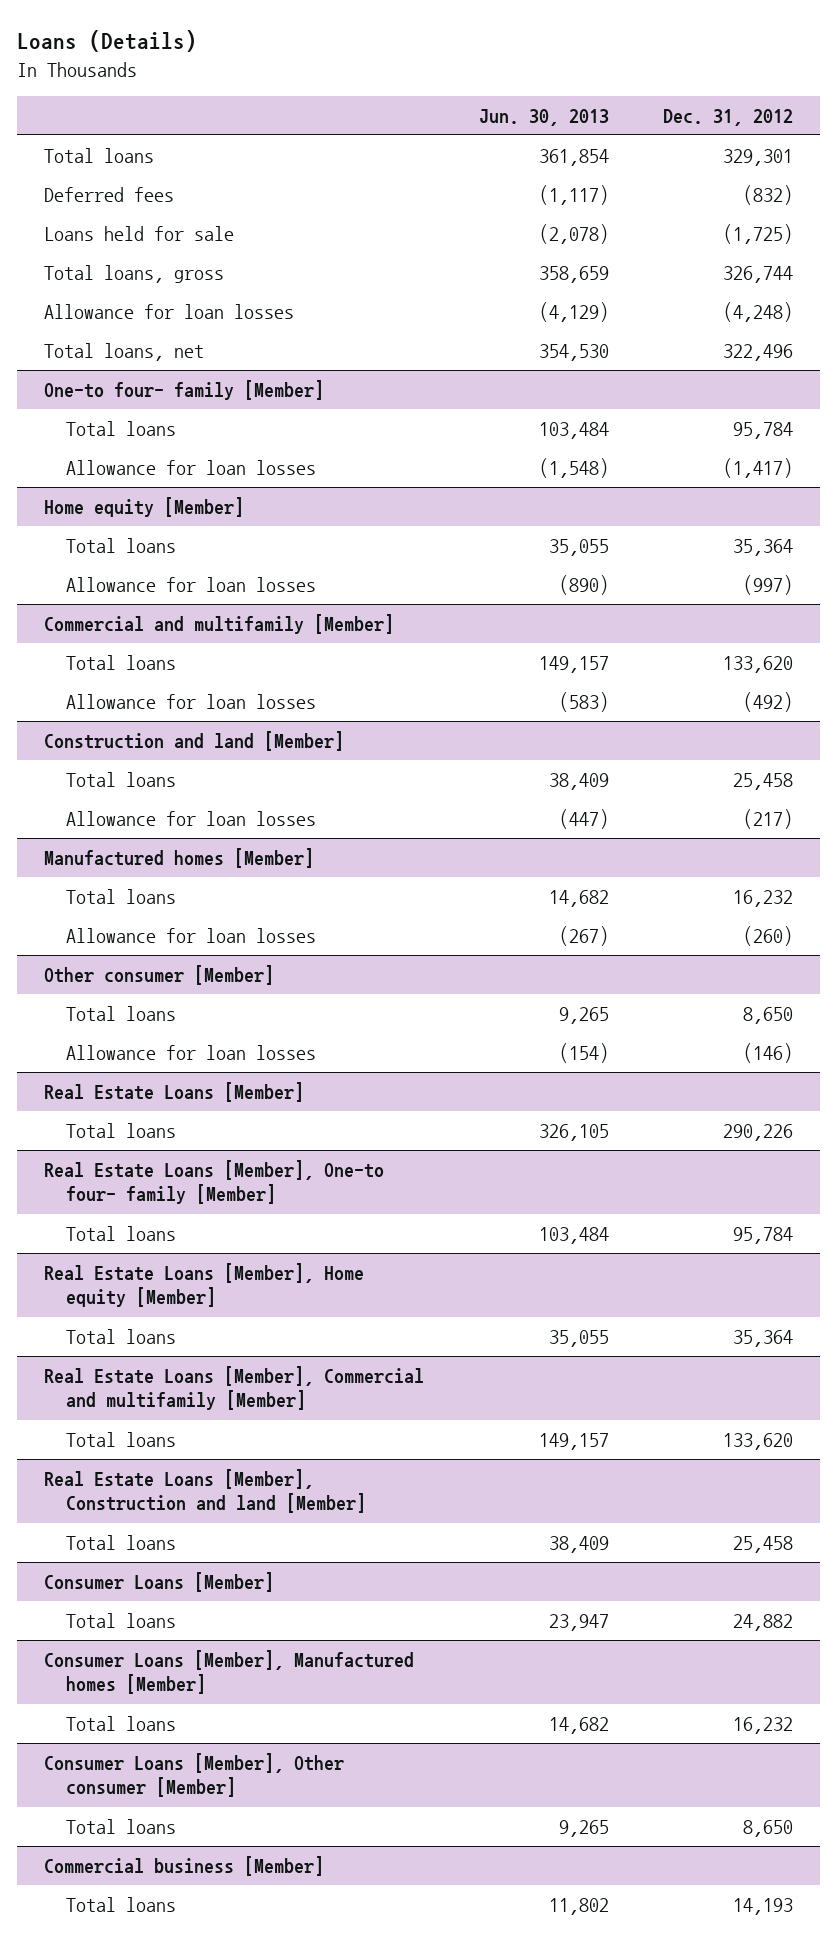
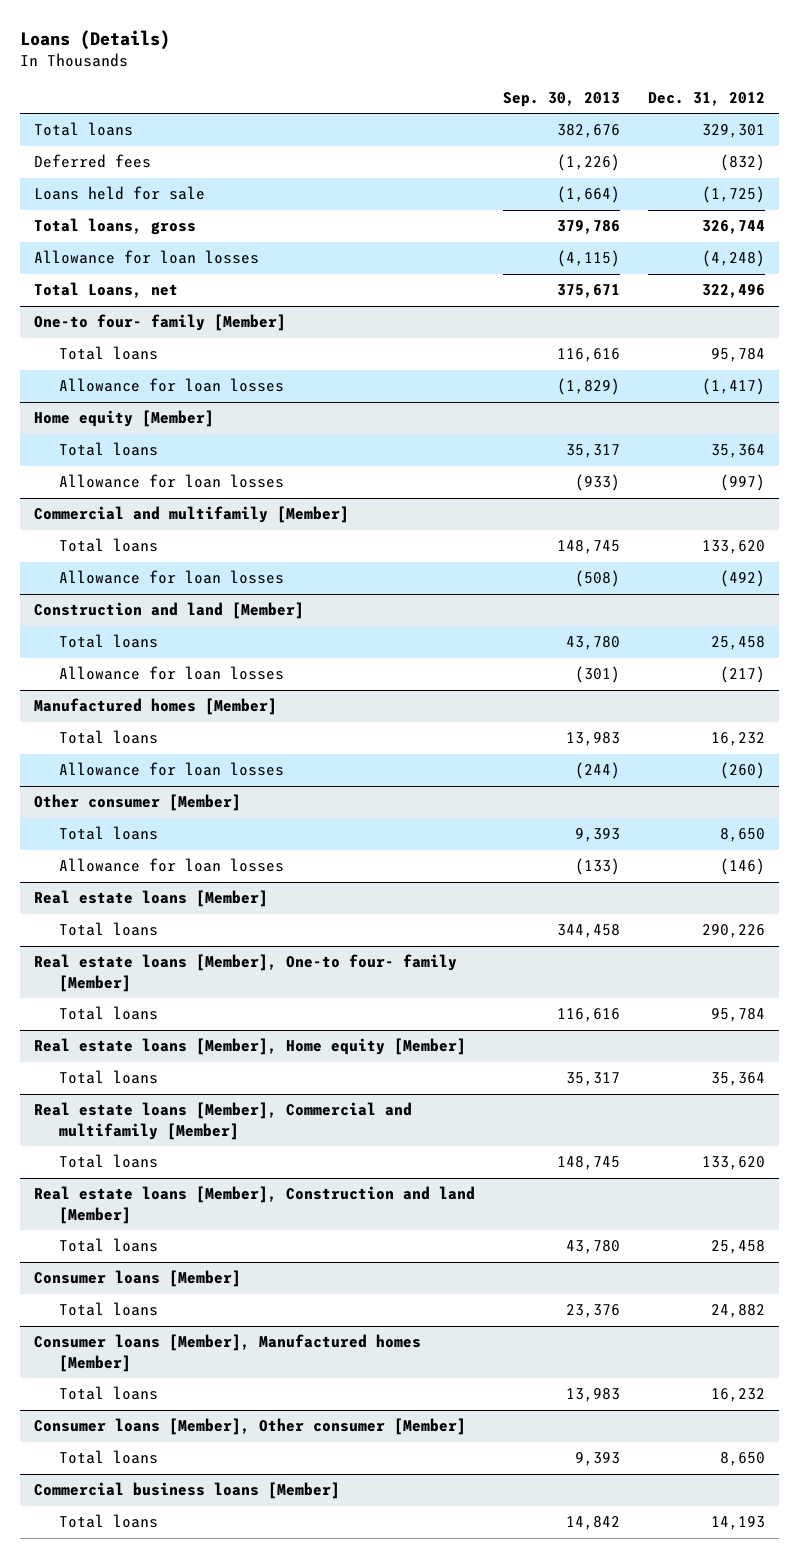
[478,108,609,126] Jun. 30, 2013 -> none
none -> [503,91,621,107] Sep. 30, 2013
[44,343,205,362] Total loans, net -> [34,282,179,299] Total Loans, net
[44,1082,305,1103] Real Estate Loans [Member] -> [34,890,269,908] Real estate loans [Member]
[44,1160,385,1205] Real Estate Loans [Member], One-to four- family [Member] -> [34,954,458,992] Real estate loans [Member], One-to four- family [Member]
[44,1263,365,1308] Real Estate Loans [Member], Home equity [Member] -> [34,1038,467,1056] Real estate loans [Member], Home equity [Member]
[44,1366,425,1411] Real Estate Loans [Member], Commercial and multifamily [Member] -> [34,1102,413,1140] Real estate loans [Member], Commercial and multifamily [Member]
[44,1469,366,1514] Real Estate Loans [Member], Construction and land [Member] -> [34,1186,476,1224] Real estate loans [Member], Construction and land [Member]
[44,1572,275,1593] Consumer Loans [Member] -> [34,1270,242,1288] Consumer loans [Member]
[44,1650,415,1695] Consumer Loans [Member], Manufactured homes [Member] -> [34,1334,422,1372] Consumer loans [Member], Manufactured homes [Member]
[44,1753,345,1798] Consumer Loans [Member], Other consumer [Member] -> [34,1418,467,1436] Consumer loans [Member], Other consumer [Member]
[44,1856,325,1877] Commercial business [Member] -> [34,1482,341,1500] Commercial business loans [Member]

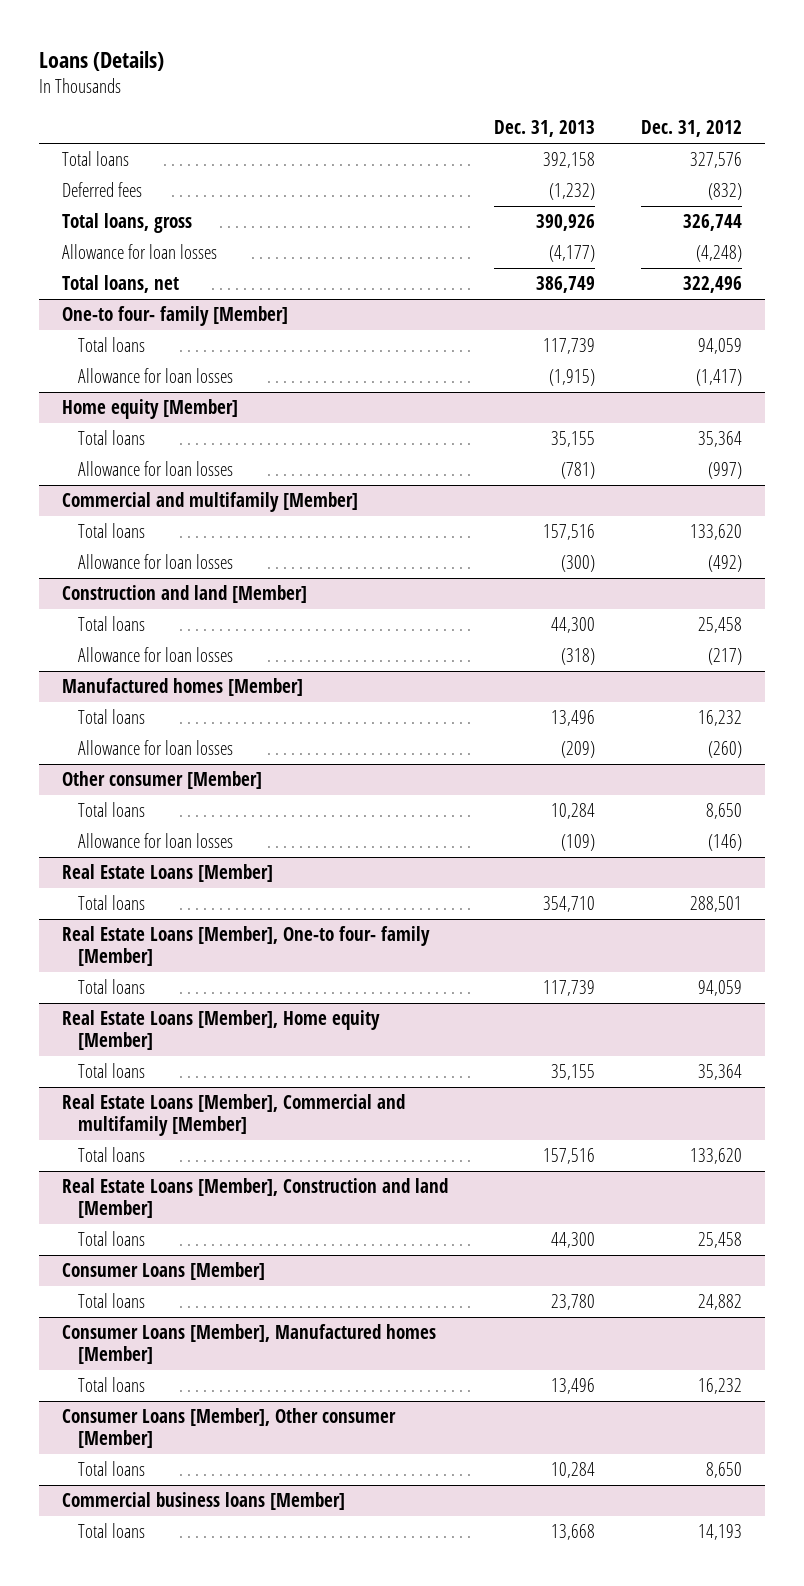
[503,91,621,107] Sep. 30, 2013 -> none
none -> [493,120,595,138] Dec. 31, 2013
[702,124,766,139] 329,301 -> [690,152,743,169] 327,576
[34,186,206,201] Loans held for sale -> none
[34,282,179,299] Total Loans, net -> [61,275,179,294] Total loans, net
[711,348,766,363] 95,784 -> [698,338,743,355] 94,059
[34,890,269,908] Real estate loans [Member] -> [61,864,273,883] Real Estate Loans [Member]
[702,924,766,939] 290,226 -> [690,896,743,913] 288,501
[34,954,458,992] Real estate loans [Member], One-to four- family [Member] -> [61,926,430,967] Real Estate Loans [Member], One-to four- family [Member]
[711,1008,766,1023] 95,784 -> [698,980,743,997] 94,059
[34,1038,467,1056] Real estate loans [Member], Home equity [Member] -> [61,1010,380,1051] Real Estate Loans [Member], Home equity [Member]
[34,1102,413,1140] Real estate loans [Member], Commercial and multifamily [Member] -> [61,1094,405,1137] Real Estate Loans [Member], Commercial and multifamily [Member]
[34,1186,476,1224] Real estate loans [Member], Construction and land [Member] -> [61,1178,448,1219] Real Estate Loans [Member], Construction and land [Member]
[34,1270,242,1288] Consumer loans [Member] -> [61,1262,265,1281] Consumer Loans [Member]
[34,1334,422,1372] Consumer loans [Member], Manufactured homes [Member] -> [61,1324,436,1365] Consumer Loans [Member], Manufactured homes [Member]
[34,1418,467,1436] Consumer loans [Member], Other consumer [Member] -> [61,1408,396,1449] Consumer Loans [Member], Other consumer [Member]

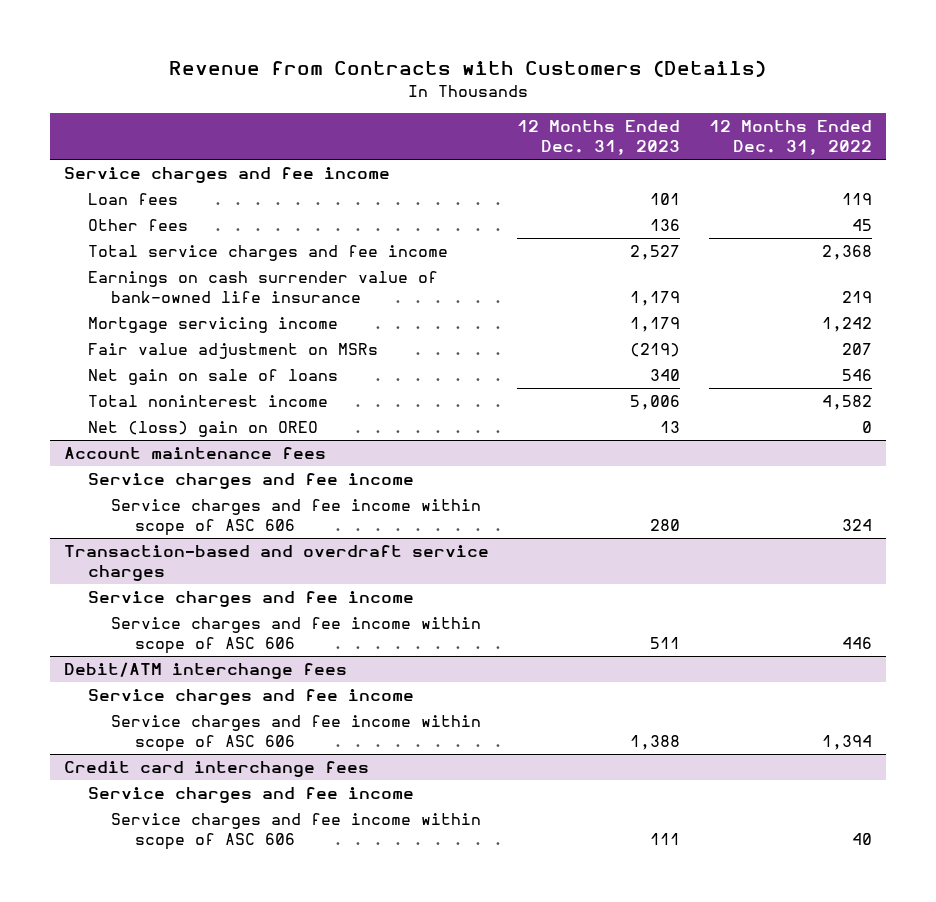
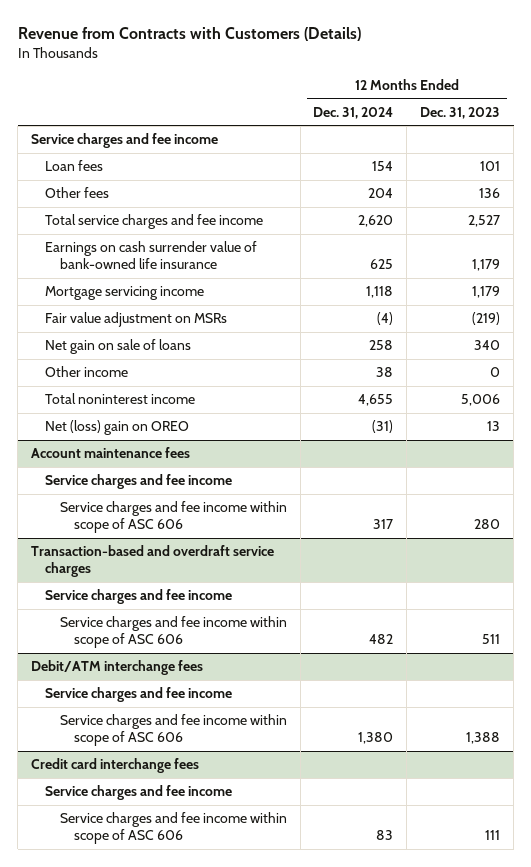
[708,119,872,156] 12 Months Ended Dec. 31, 2022 -> none
none -> [313,106,394,119] Dec. 31, 2024
none -> [45,366,129,378] Other income

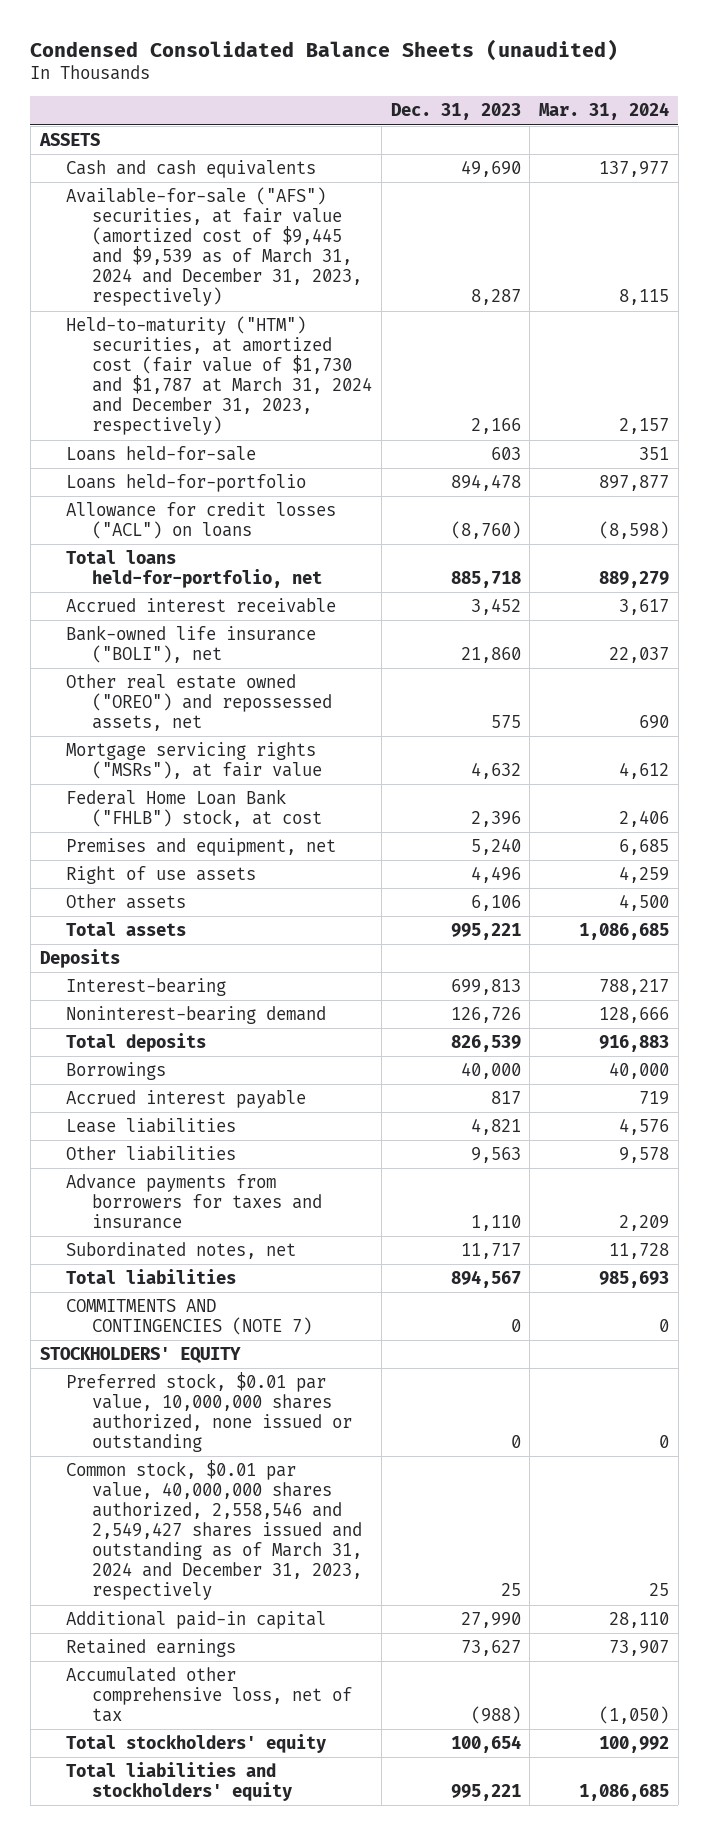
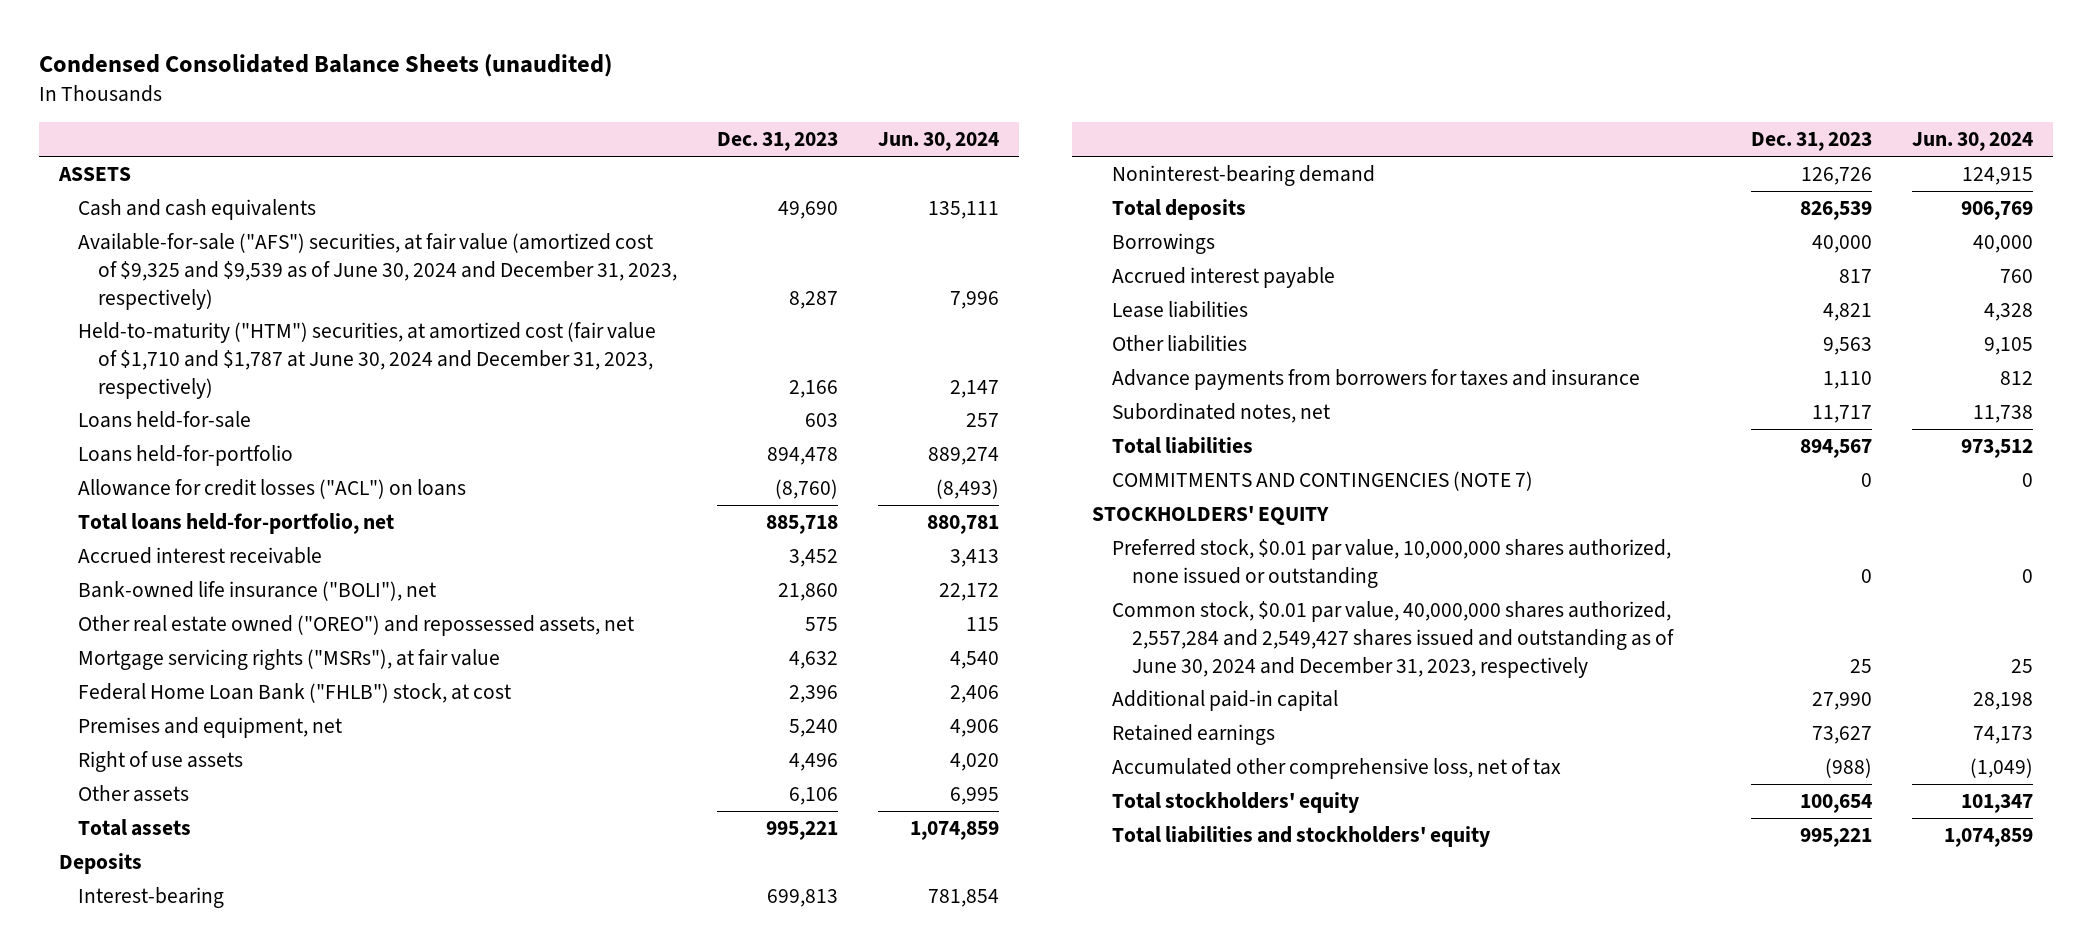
[539,102,670,121] Mar. 31, 2024 -> none
none -> [878,132,1000,152] Jun. 30, 2024
[65,187,363,307] Available-for-sale ("AFS") securities, at fair value (amortized cost of $9,445 and $9,539 as of March 31, 2024 and December 31, 2023, respectively) -> [78,233,678,310] Available-for-sale ("AFS") securities, at fair value (amortized cost of $9,325 and $9,539 as of June 30, 2024 and December 31, 2023, respectively)
[65,316,373,436] Held-to-maturity ("HTM") securities, at amortized cost (fair value of $1,730 and $1,787 at March 31, 2024 and December 31, 2023, respectively) -> [78,322,657,399] Held-to-maturity ("HTM") securities, at amortized cost (fair value of $1,710 and $1,787 at June 30, 2024 and December 31, 2023, respectively)
[65,1460,363,1601] Common stock, $0.01 par value, 40,000,000 shares authorized, 2,558,546 and 2,549,427 shares issued and outstanding as of March 31, 2024 and December 31, 2023, respectively -> [1112,601,1674,678] Common stock, $0.01 par value, 40,000,000 shares authorized, 2,557,284 and 2,549,427 shares issued and outstanding as of June 30, 2024 and December 31, 2023, respectively

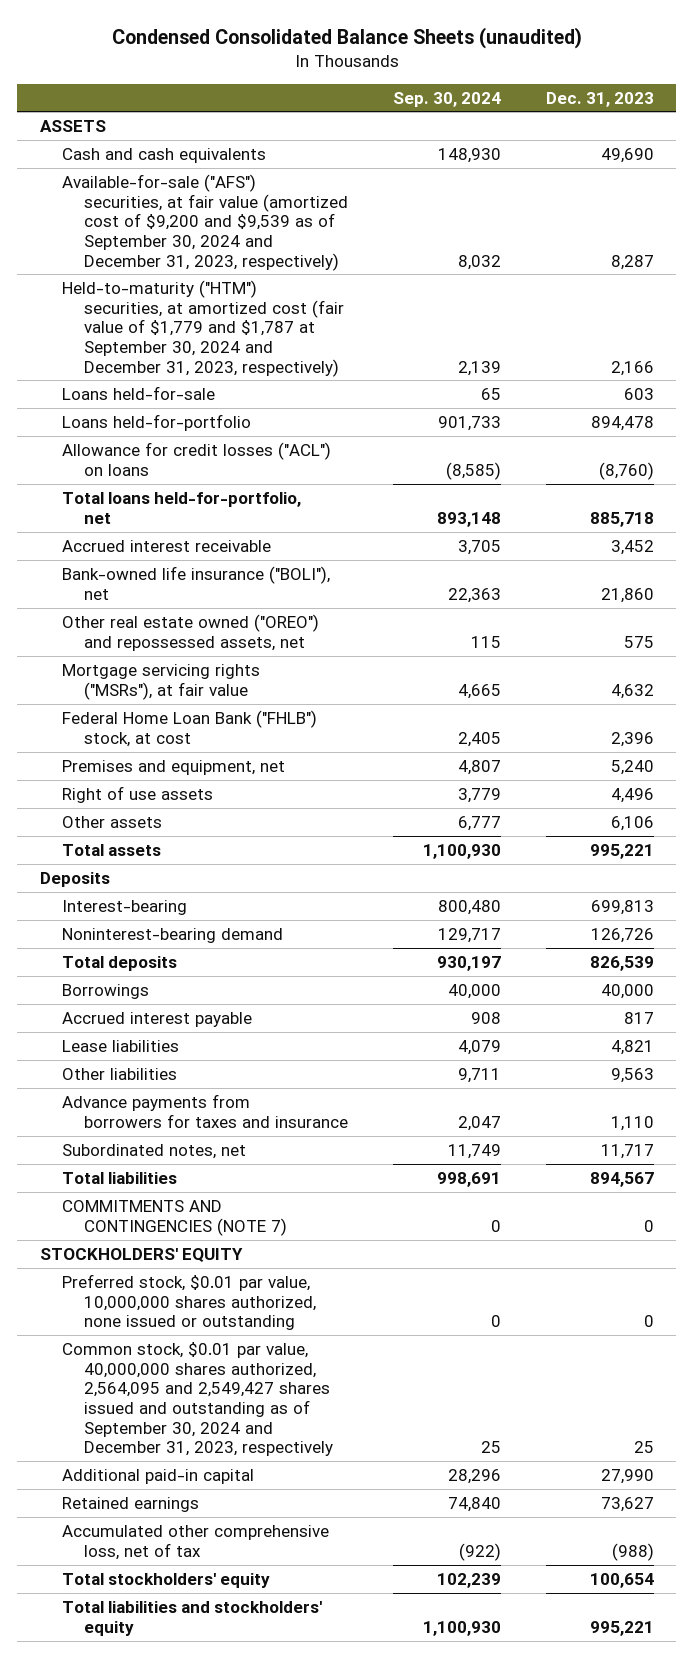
[878,132,1000,152] Jun. 30, 2024 -> none
none -> [392,91,501,107] Sep. 30, 2024
[78,233,678,310] Available-for-sale ("AFS") securities, at fair value (amortized cost of $9,325 and $9,539 as of June 30, 2024 and December 31, 2023, respectively) -> [61,173,348,271] Available-for-sale ("AFS") securities, at fair value (amortized cost of $9,200 and $9,539 as of September 30, 2024 and December 31, 2023, respectively)
[78,322,657,399] Held-to-maturity ("HTM") securities, at amortized cost (fair value of $1,710 and $1,787 at June 30, 2024 and December 31, 2023, respectively) -> [61,279,344,377] Held-to-maturity ("HTM") securities, at amortized cost (fair value of $1,779 and $1,787 at September 30, 2024 and December 31, 2023, respectively)
[1112,601,1674,678] Common stock, $0.01 par value, 40,000,000 shares authorized, 2,557,284 and 2,549,427 shares issued and outstanding as of June 30, 2024 and December 31, 2023, respectively -> [61,1341,333,1457] Common stock, $0.01 par value, 40,000,000 shares authorized, 2,564,095 and 2,549,427 shares issued and outstanding as of September 30, 2024 and December 31, 2023, respectively

